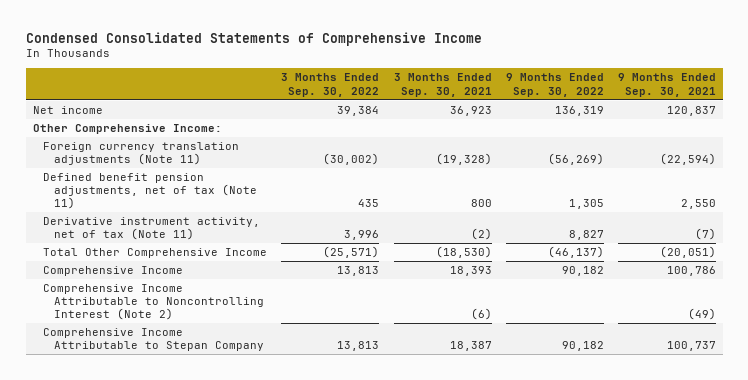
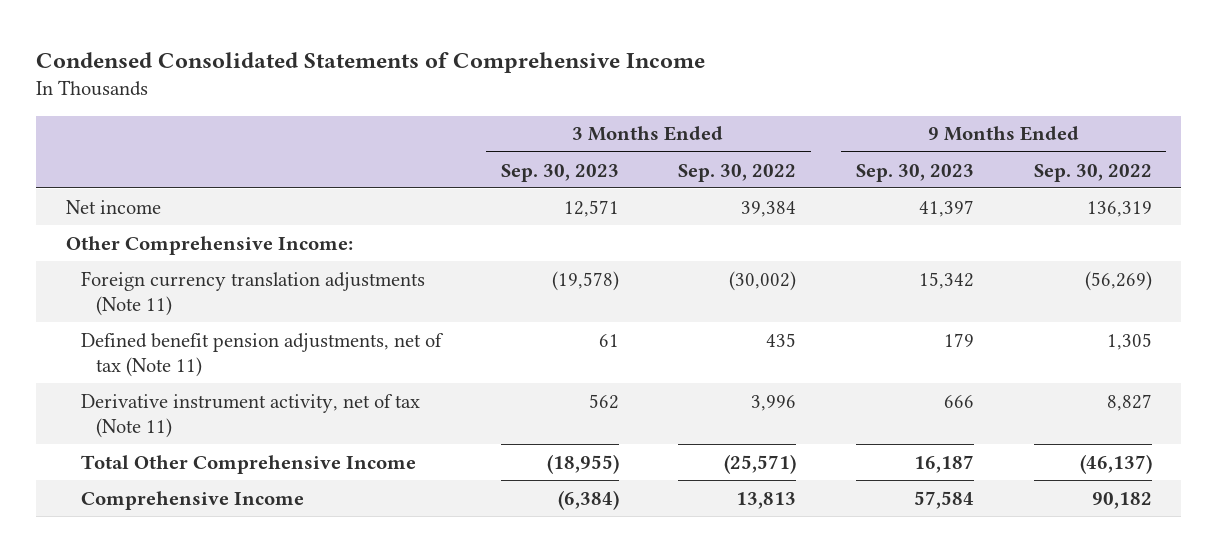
[393,73,492,97] 3 Months Ended Sep. 30, 2021 -> none
[617,73,716,97] 9 Months Ended Sep. 30, 2021 -> none
none -> [500,163,619,182] Sep. 30, 2023
none -> [855,163,974,182] Sep. 30, 2023
[43,283,265,321] Comprehensive Income Attributable to Noncontrolling Interest (Note 2) -> none
[43,327,265,352] Comprehensive Income Attributable to Stepan Company -> none

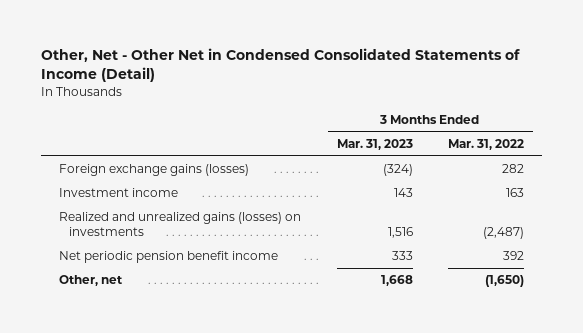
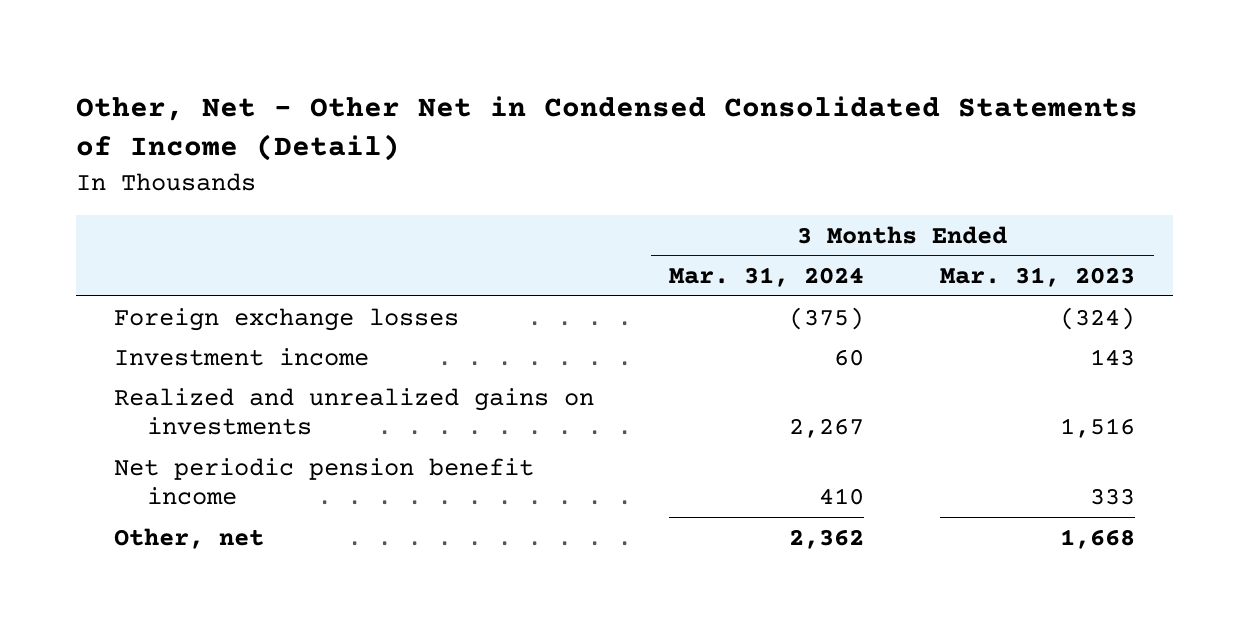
[448,139,525,151] Mar. 31, 2022 -> none
none -> [669,267,865,288] Mar. 31, 2024
[59,164,250,177] Foreign exchange gains (losses) -> [113,307,459,331] Foreign exchange losses
[59,212,302,237] Realized and unrealized gains (losses) on investments -> [113,387,594,436] Realized and unrealized gains on investments

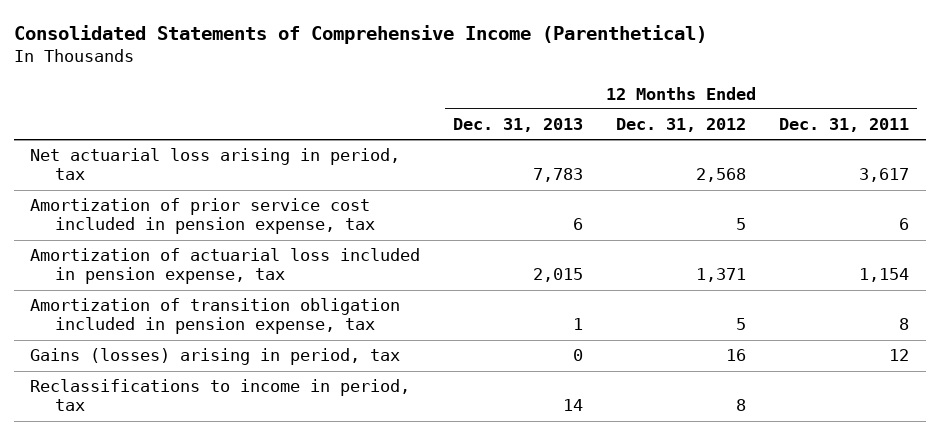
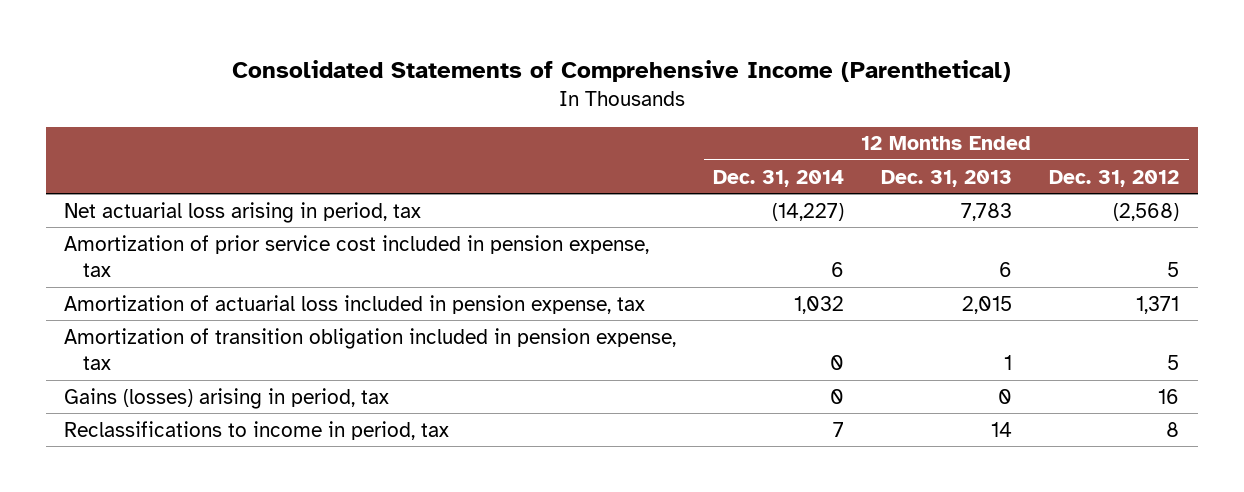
[779,118,910,133] Dec. 31, 2011 -> none
none -> [713,169,845,187] Dec. 31, 2014
[696,168,747,183] 2,568 -> [1113,202,1180,221] (2,568)

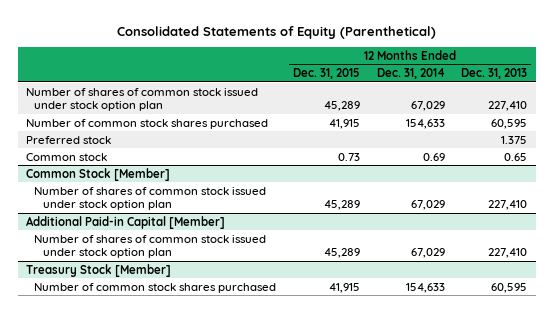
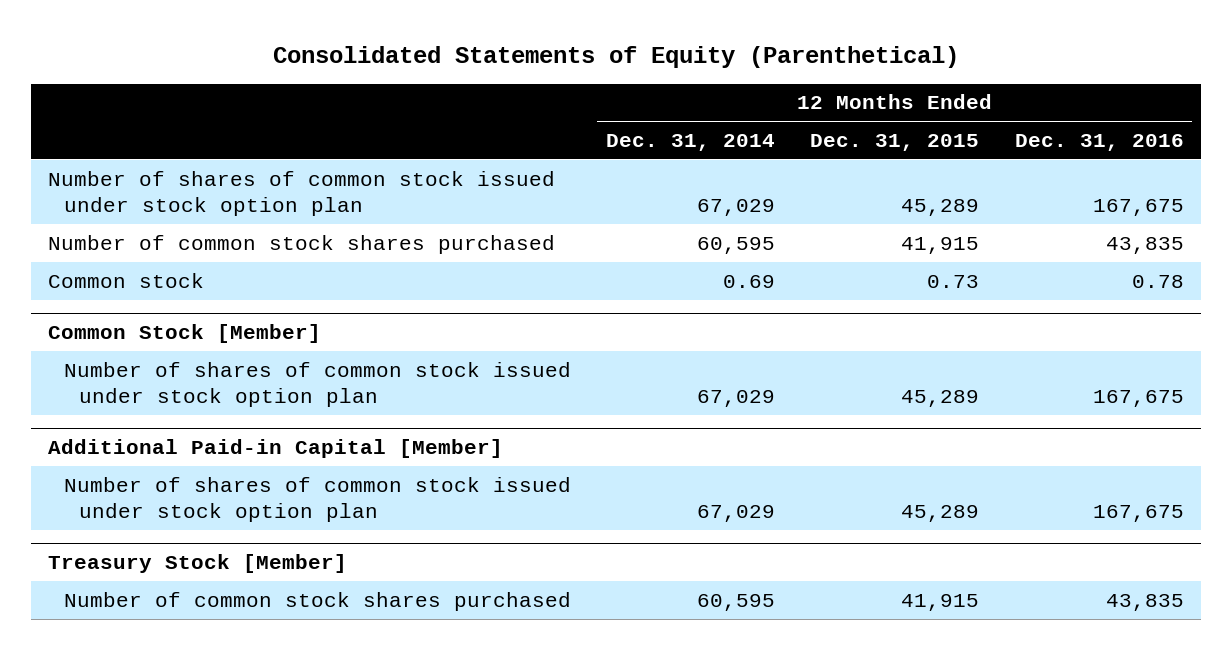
[461,68,528,80] Dec. 31, 2013 -> none
none -> [1014,133,1184,151] Dec. 31, 2016
[26,135,112,144] Preferred stock -> none
[405,118,445,129] 154,633 -> [697,236,776,254] 60,595
[405,282,445,293] 154,633 -> [697,593,776,611] 60,595

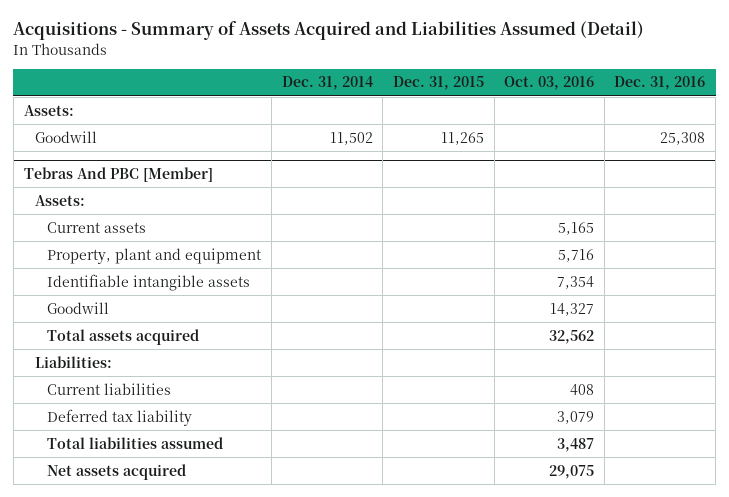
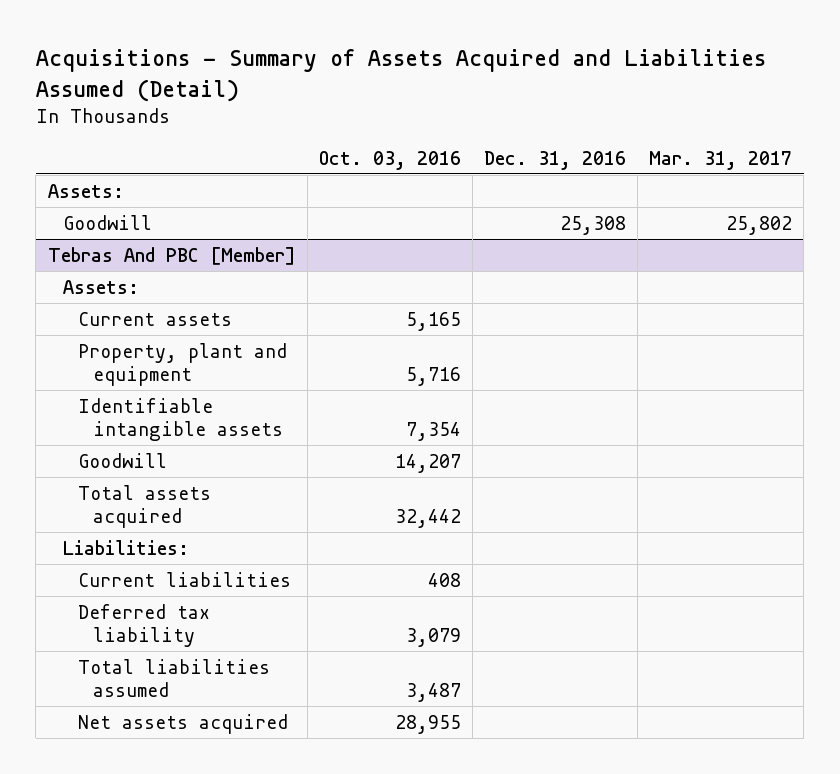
[281,76,373,91] Dec. 31, 2014 -> none
[392,76,484,91] Dec. 31, 2015 -> none
none -> [649,150,793,170] Mar. 31, 2017
[550,302,595,316] 14,327 -> [394,453,461,473] 14,207
[549,329,595,344] 32,562 -> [394,509,461,529] 32,442
[549,464,595,479] 29,075 -> [394,714,461,734] 28,955

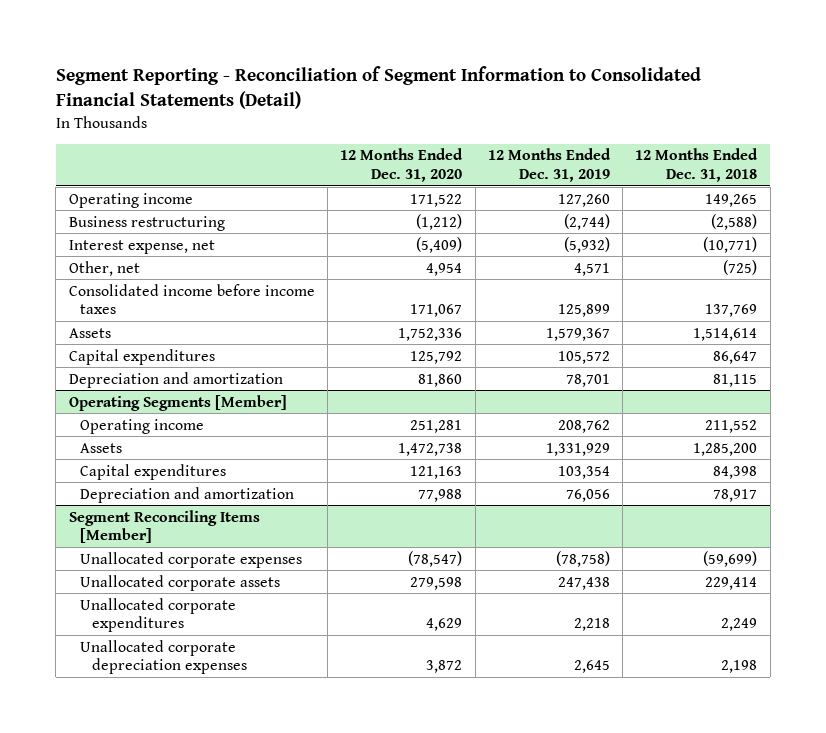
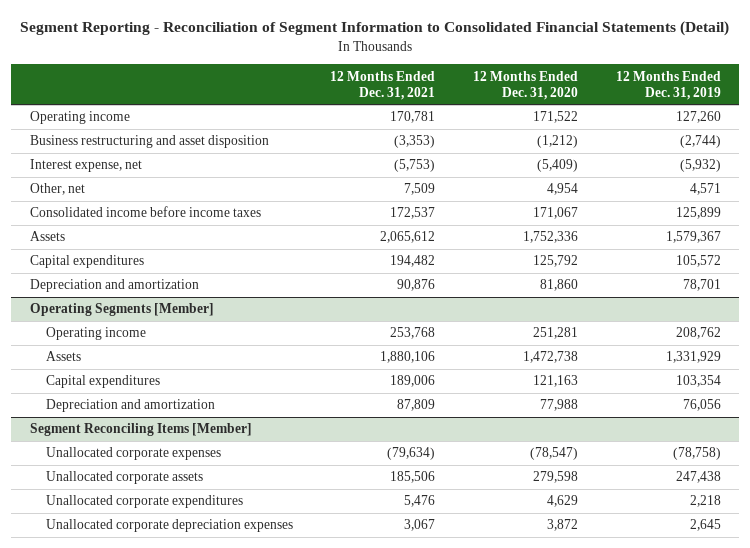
[635,148,759,183] 12 Months Ended Dec. 31, 2018 -> none
none -> [330,70,436,100] 12 Months Ended Dec. 31, 2021
[68,215,225,231] Business restructuring -> [29,135,269,149] Business restructuring and asset disposition

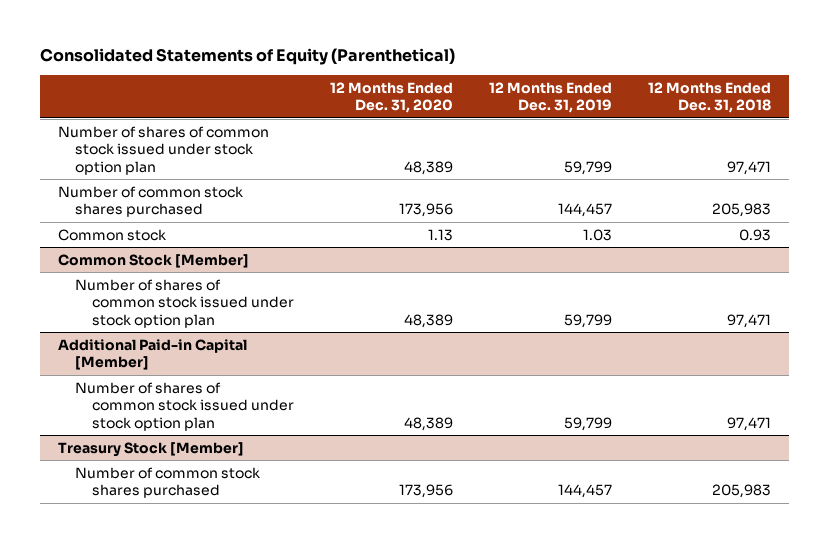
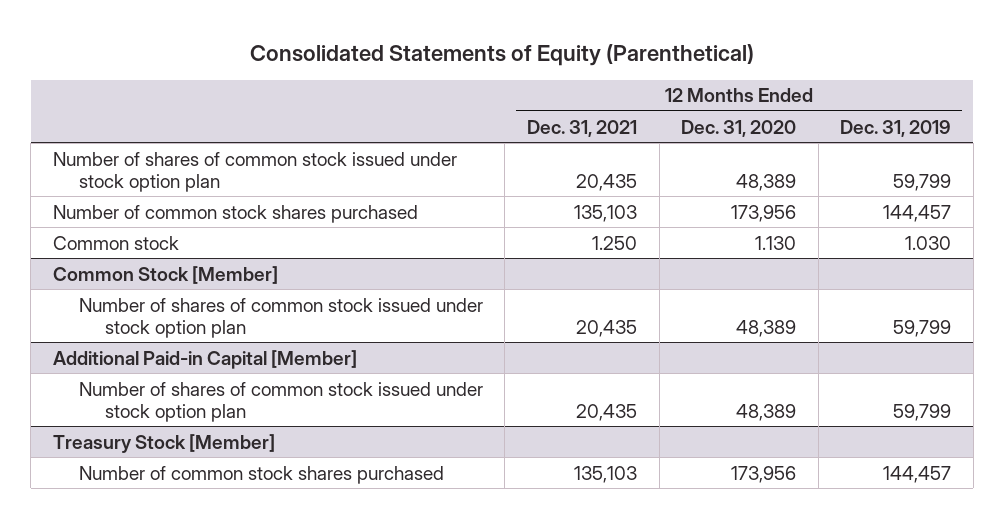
[647,81,771,114] 12 Months Ended Dec. 31, 2018 -> none
none -> [526,119,637,137] Dec. 31, 2021
[427,228,453,241] 1.13 -> [755,235,797,250] 1.130
[582,228,612,241] 1.03 -> [905,235,952,250] 1.030

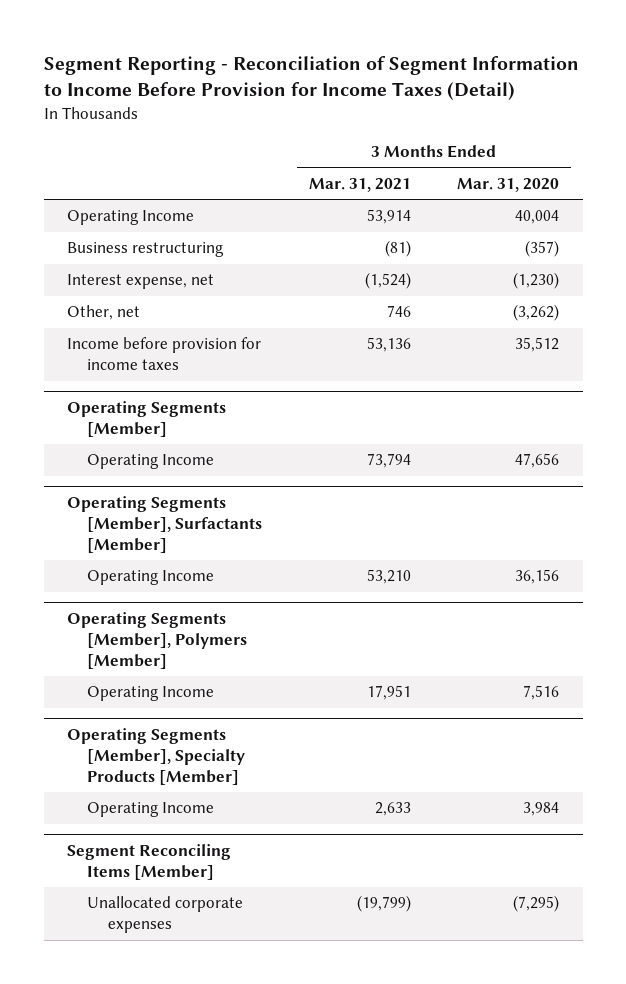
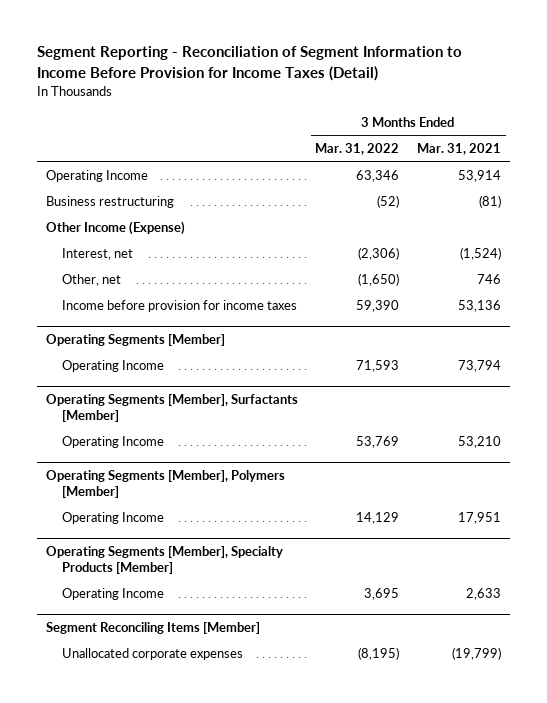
[457,177,560,192] Mar. 31, 2020 -> none
none -> [315,142,400,155] Mar. 31, 2022
none -> [45,220,185,235] Other Income (Expense)
[66,274,214,290] Interest expense, net -> [61,247,133,260] Interest, net

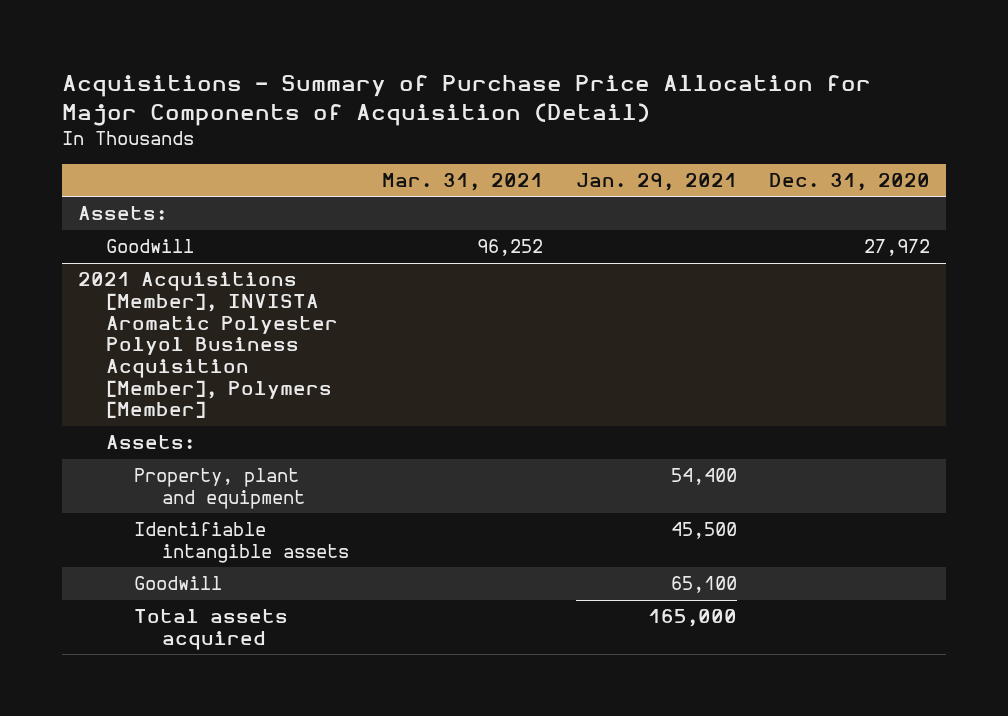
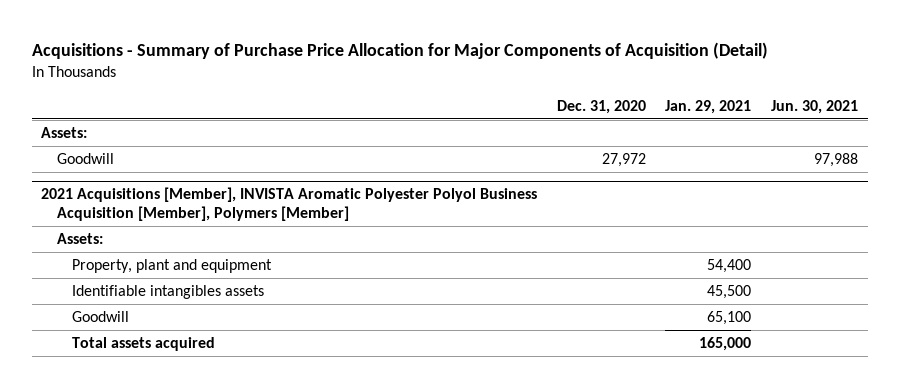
[381,173,543,192] Mar. 31, 2021 -> none
none -> [770,99,858,114] Jun. 30, 2021
[134,522,350,564] Identifiable intangible assets -> [71,285,264,300] Identifiable intangibles assets

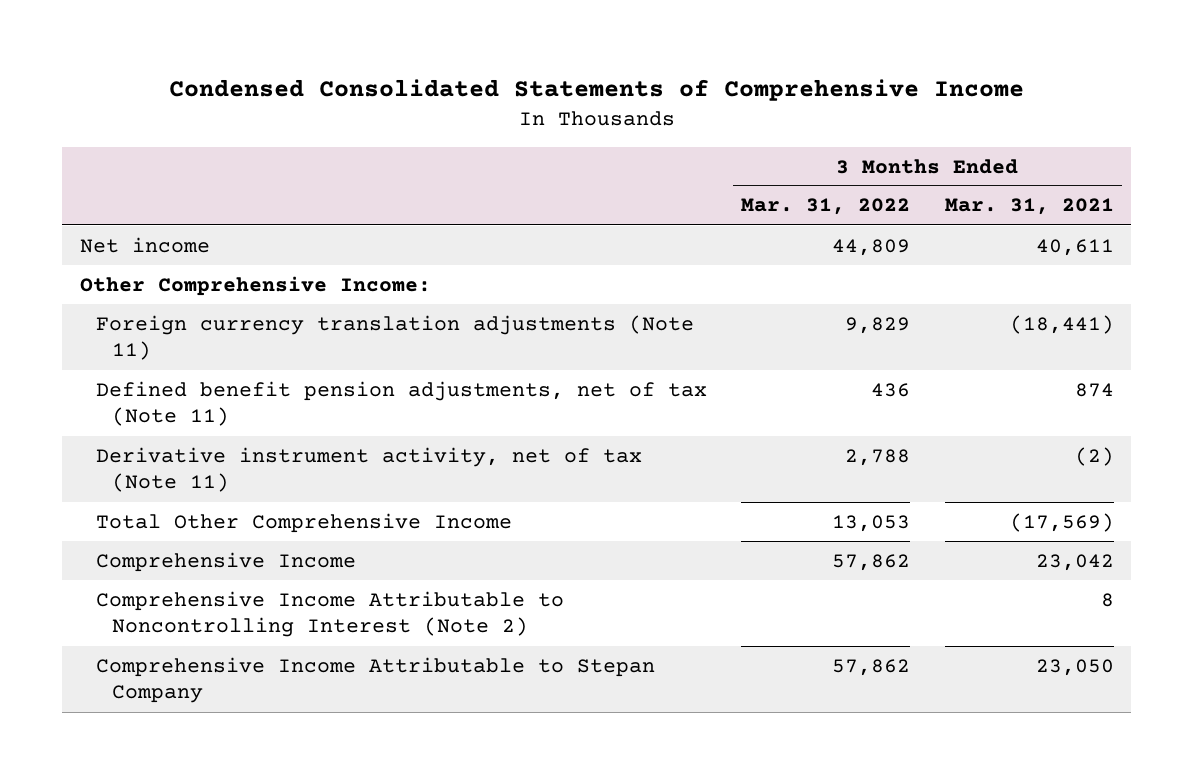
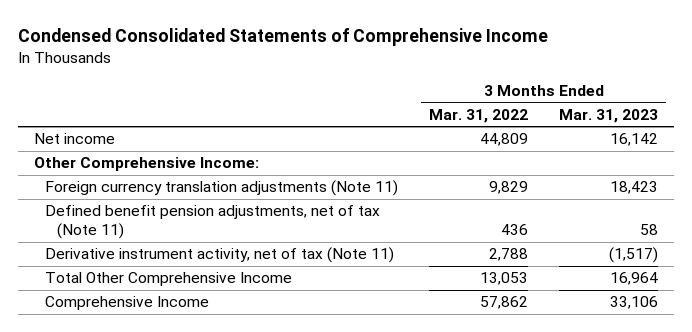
[944,198,1114,216] Mar. 31, 2021 -> none
none -> [559,108,659,123] Mar. 31, 2023
[95,590,564,638] Comprehensive Income Attributable to Noncontrolling Interest (Note 2) -> none
[95,656,655,704] Comprehensive Income Attributable to Stepan Company -> none

